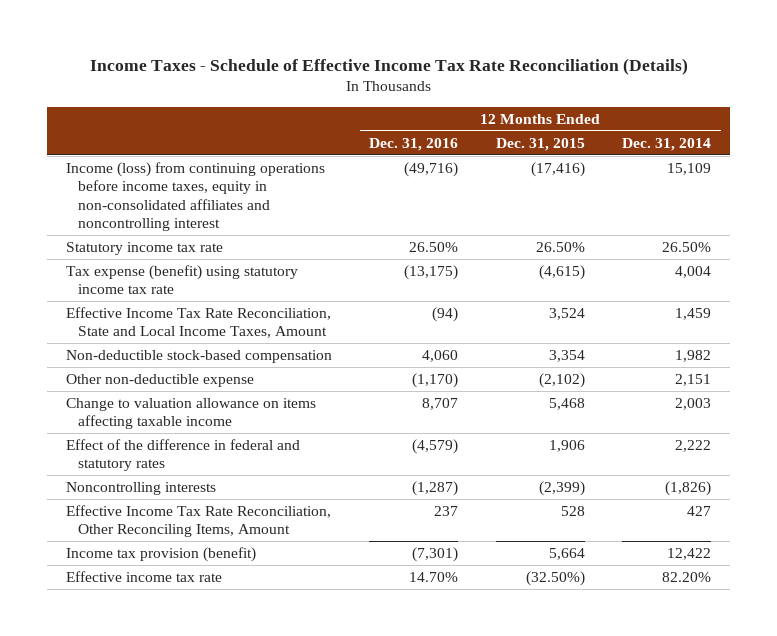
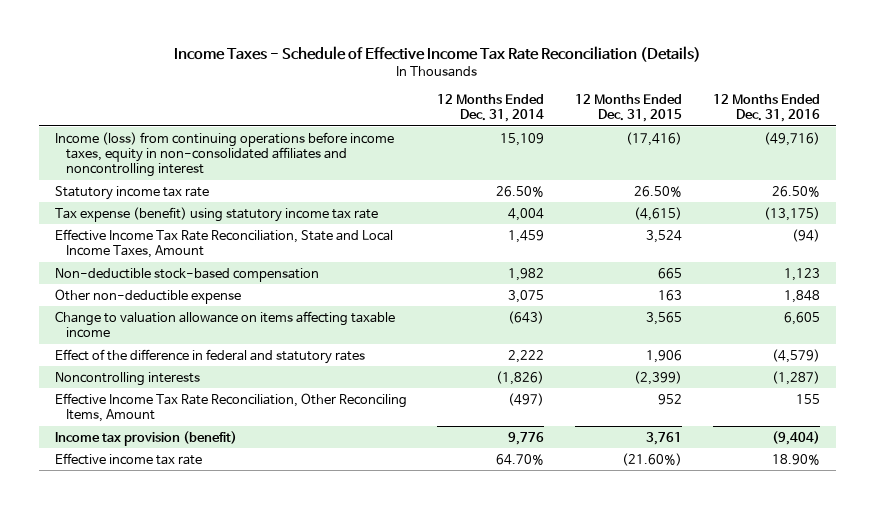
[422,350,459,363] 4,060 -> [784,267,821,281] 1,123
[548,350,585,363] 3,354 -> [658,267,683,279] 665
[412,373,459,389] (1,170) -> [784,289,821,303] 1,848
[538,373,585,389] (2,102) -> [658,289,683,301] 163
[675,374,712,387] 2,151 -> [508,289,545,303] 3,075
[422,398,459,411] 8,707 -> [784,311,821,325] 6,605
[548,398,585,411] 5,468 -> [646,311,683,325] 3,565
[675,398,712,411] 2,003 -> [508,310,545,324] (643)
[434,506,459,517] 237 -> [796,393,821,404] 155
[560,506,585,517] 528 -> [658,393,683,405] 952
[687,506,712,517] 427 -> [508,392,545,406] (497)
[412,547,459,563] (7,301) -> [772,430,821,445] (9,404)
[548,548,585,561] 5,664 -> [646,431,683,445] 3,761
[667,548,712,561] 12,422 -> [508,431,545,445] 9,776
[409,572,459,583] 14.70% -> [772,453,821,465] 18.90%
[525,571,585,587] (32.50%) -> [622,452,683,466] (21.60%)
[662,572,712,583] 82.20% -> [496,453,545,465] 64.70%

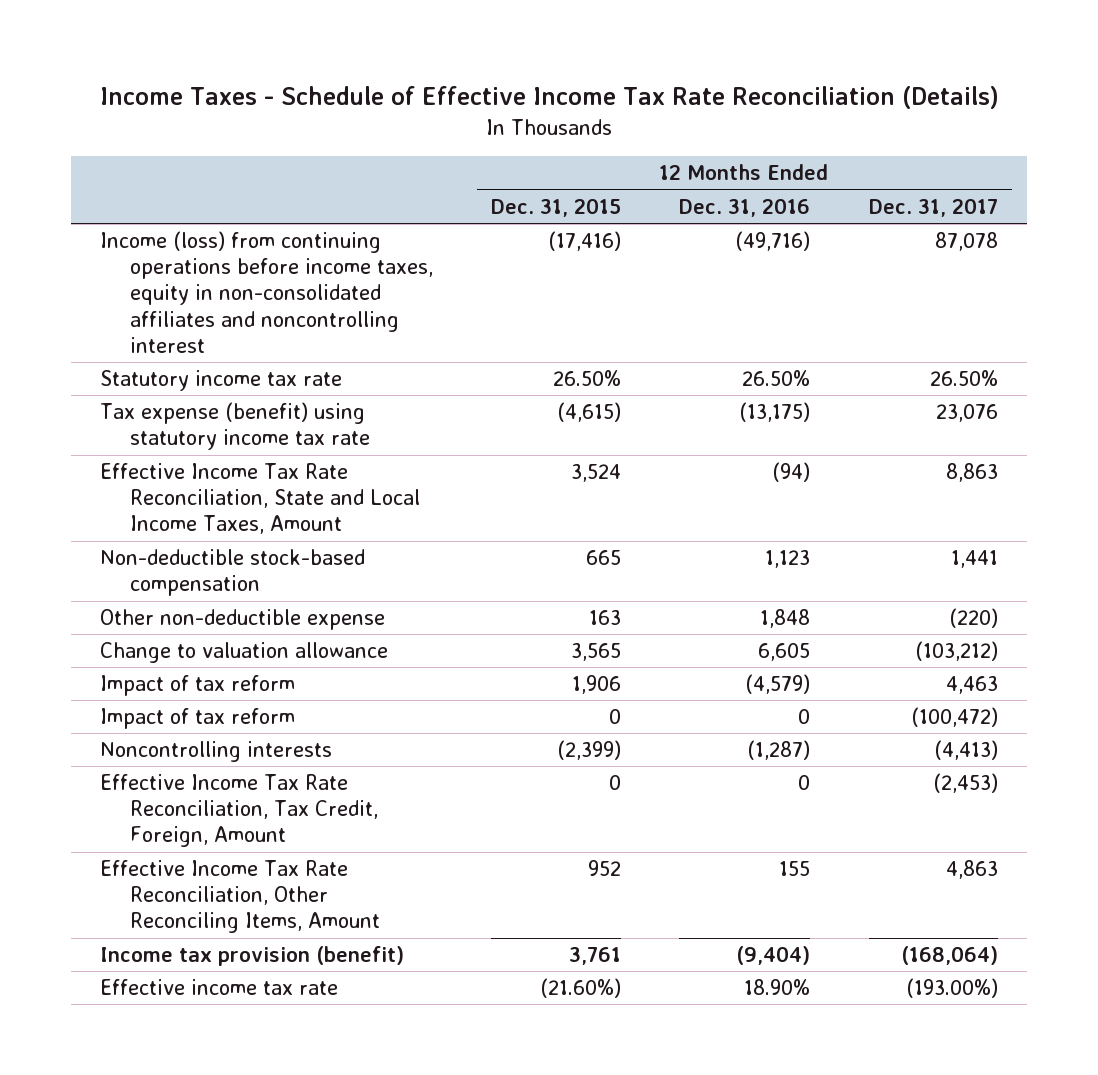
[437,93,545,123] 12 Months Ended Dec. 31, 2014 -> none
none -> [868,197,998,217] Dec. 31, 2017
[54,310,395,338] Change to valuation allowance on items affecting taxable income -> [100,642,389,664] Change to valuation allowance
[54,348,365,364] Effect of the difference in federal and statutory rates -> [100,675,296,697] Impact of tax reform
none -> [100,708,296,730] Impact of tax reform
none -> [100,774,379,848] Effective Income Tax Rate Reconciliation, Tax Credit, Foreign, Amount

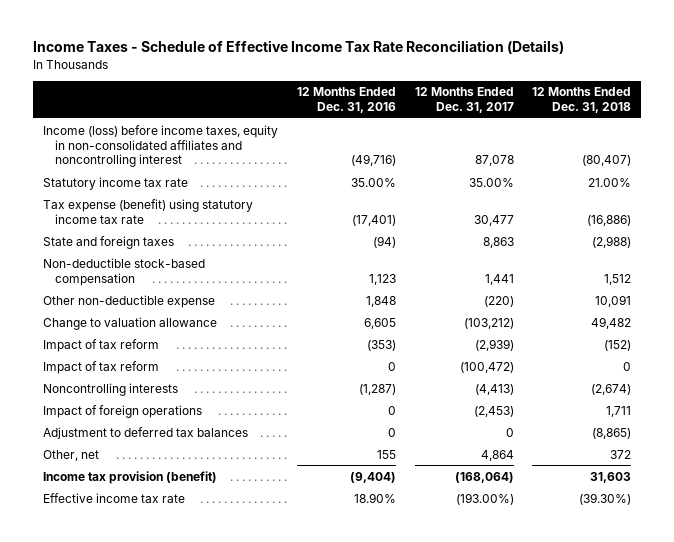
[491,197,622,217] Dec. 31, 2015 -> none
none -> [532,87,632,114] 12 Months Ended Dec. 31, 2018
[100,231,434,353] Income (loss) from continuing operations before income taxes, equity in non-consolidated affiliates and noncontrolling interest -> [42,124,278,168] Income (loss) before income taxes, equity in non-consolidated affiliates and noncontrolling interest
[742,370,811,387] 26.50% -> [350,177,396,187] 35.00%
[929,370,998,387] 26.50% -> [468,177,514,187] 35.00%
[739,402,811,423] (13,175) -> [351,214,396,226] (17,401)
[935,404,998,423] 23,076 -> [473,214,514,226] 30,477
[100,463,421,535] Effective Income Tax Rate Reconciliation, State and Local Income Taxes, Amount -> [42,235,174,249] State and foreign taxes
[745,674,811,695] (4,579) -> [366,339,396,351] (353)
[945,676,998,695] 4,463 -> [474,338,514,351] (2,939)
[100,860,381,934] Effective Income Tax Rate Reconciliation, Other Reconciling Items, Amount -> none
[100,774,379,848] Effective Income Tax Rate Reconciliation, Tax Credit, Foreign, Amount -> [42,404,202,418] Impact of foreign operations
none -> [42,426,248,439] Adjustment to deferred tax balances
none -> [42,449,99,461] Other, net

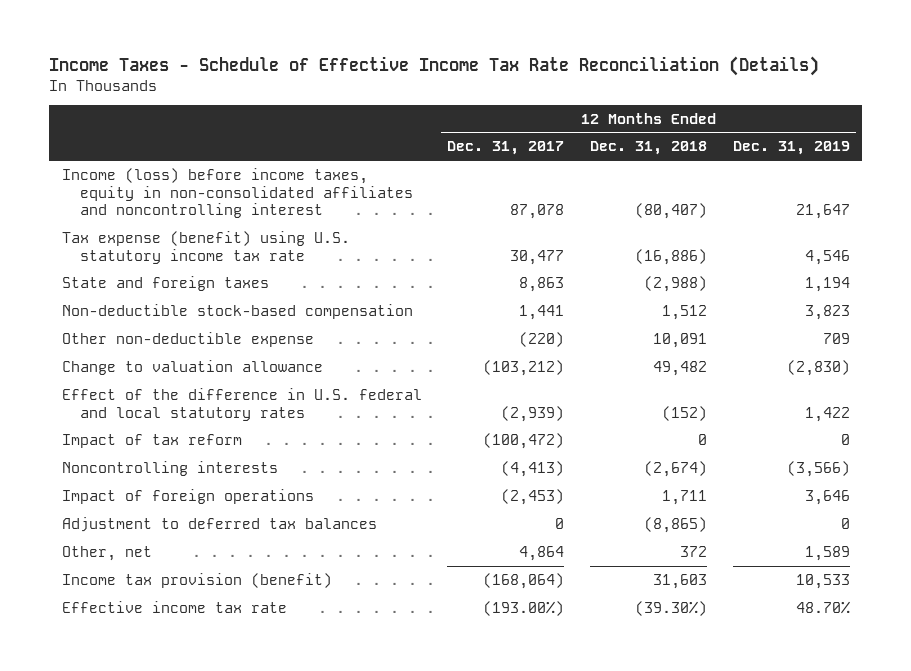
[296,87,396,114] 12 Months Ended Dec. 31, 2016 -> none
none -> [732,141,850,156] Dec. 31, 2019
[42,176,188,190] Statutory income tax rate -> none
[42,198,253,224] Tax expense (benefit) using statutory income tax rate -> [61,230,350,264] Tax expense (benefit) using U.S. statutory income tax rate
[42,338,159,352] Impact of tax reform -> [61,387,422,421] Effect of the difference in U.S. federal and local statutory rates

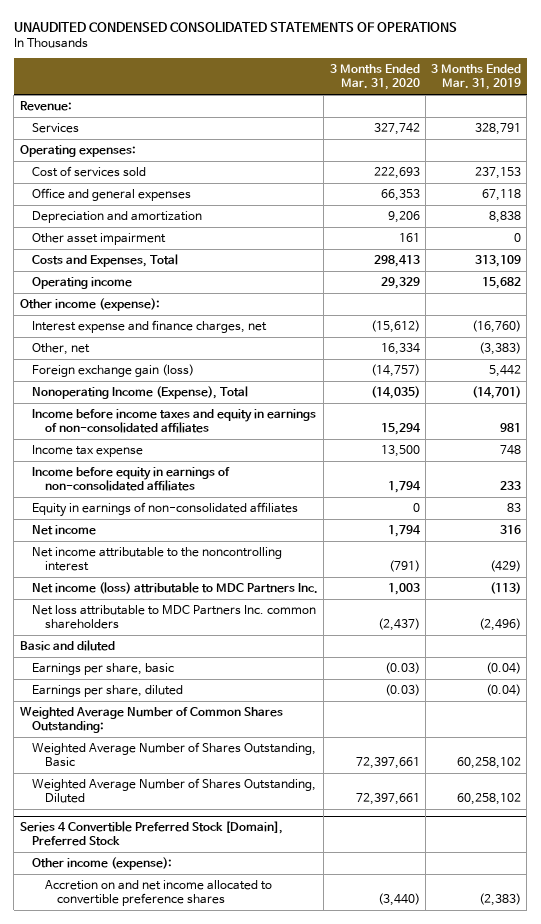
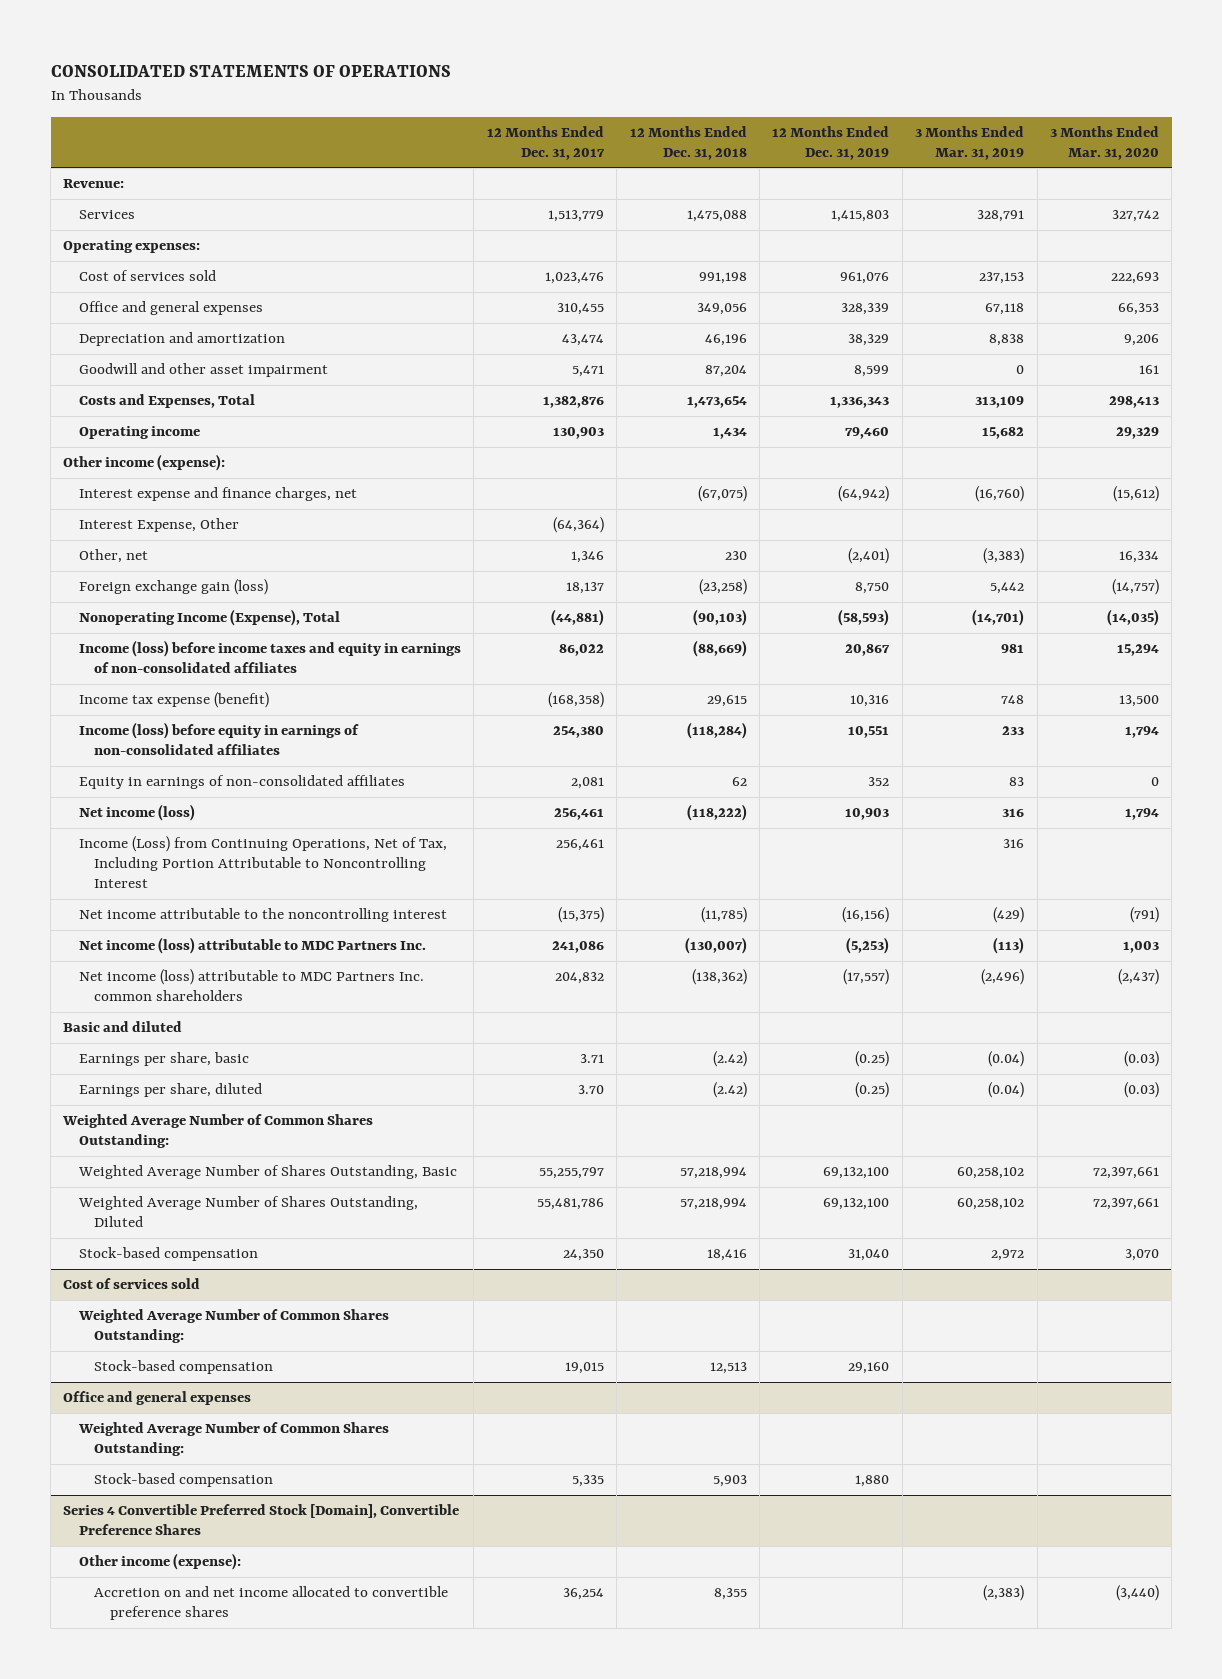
[13,21,457,32] UNAUDITED CONDENSED CONSOLIDATED STATEMENTS OF OPERATIONS -> [50,64,451,77] CONSOLIDATED STATEMENTS OF OPERATIONS
none -> [486,125,605,160] 12 Months Ended Dec. 31, 2017
none -> [629,125,747,160] 12 Months Ended Dec. 31, 2018
none -> [772,125,890,160] 12 Months Ended Dec. 31, 2019
[32,233,167,246] Other asset impairment -> [78,363,328,378] Goodwill and other asset impairment
none -> [78,518,239,533] Interest Expense, Other
[32,409,317,434] Income before income taxes and equity in earnings of non-consolidated affiliates -> [78,640,461,674] Income (loss) before income taxes and equity in earnings of non-consolidated affiliates
[32,445,144,458] Income tax expense -> [78,692,269,709] Income tax expense (benefit)
[32,467,231,492] Income before equity in earnings of non-consolidated affiliates -> [78,722,359,756] Income (loss) before equity in earnings of non-consolidated affiliates
[32,525,97,536] Net income -> [78,804,195,822] Net income (loss)
none -> [78,836,447,889] Income (Loss) from Continuing Operations, Net of Tax, Including Portion Attributable to Noncontrolling Interest
[32,605,317,630] Net loss attributable to MDC Partners Inc. common shareholders -> [78,969,424,1002] Net income (loss) attributable to MDC Partners Inc. common shareholders
none -> [78,1247,258,1262] Stock-based compensation
none -> [63,1278,201,1290] Cost of services sold
none -> [77,1309,389,1344] Weighted Average Number of Common Shares Outstanding:
none -> [94,1360,274,1375] Stock-based compensation
none -> [63,1391,252,1406] Office and general expenses
none -> [77,1422,389,1457] Weighted Average Number of Common Shares Outstanding:
none -> [94,1473,274,1488] Stock-based compensation
[19,821,283,847] Series 4 Convertible Preferred Stock [Domain], Preferred Stock -> [63,1504,460,1536] Series 4 Convertible Preferred Stock [Domain], Convertible Preference Shares

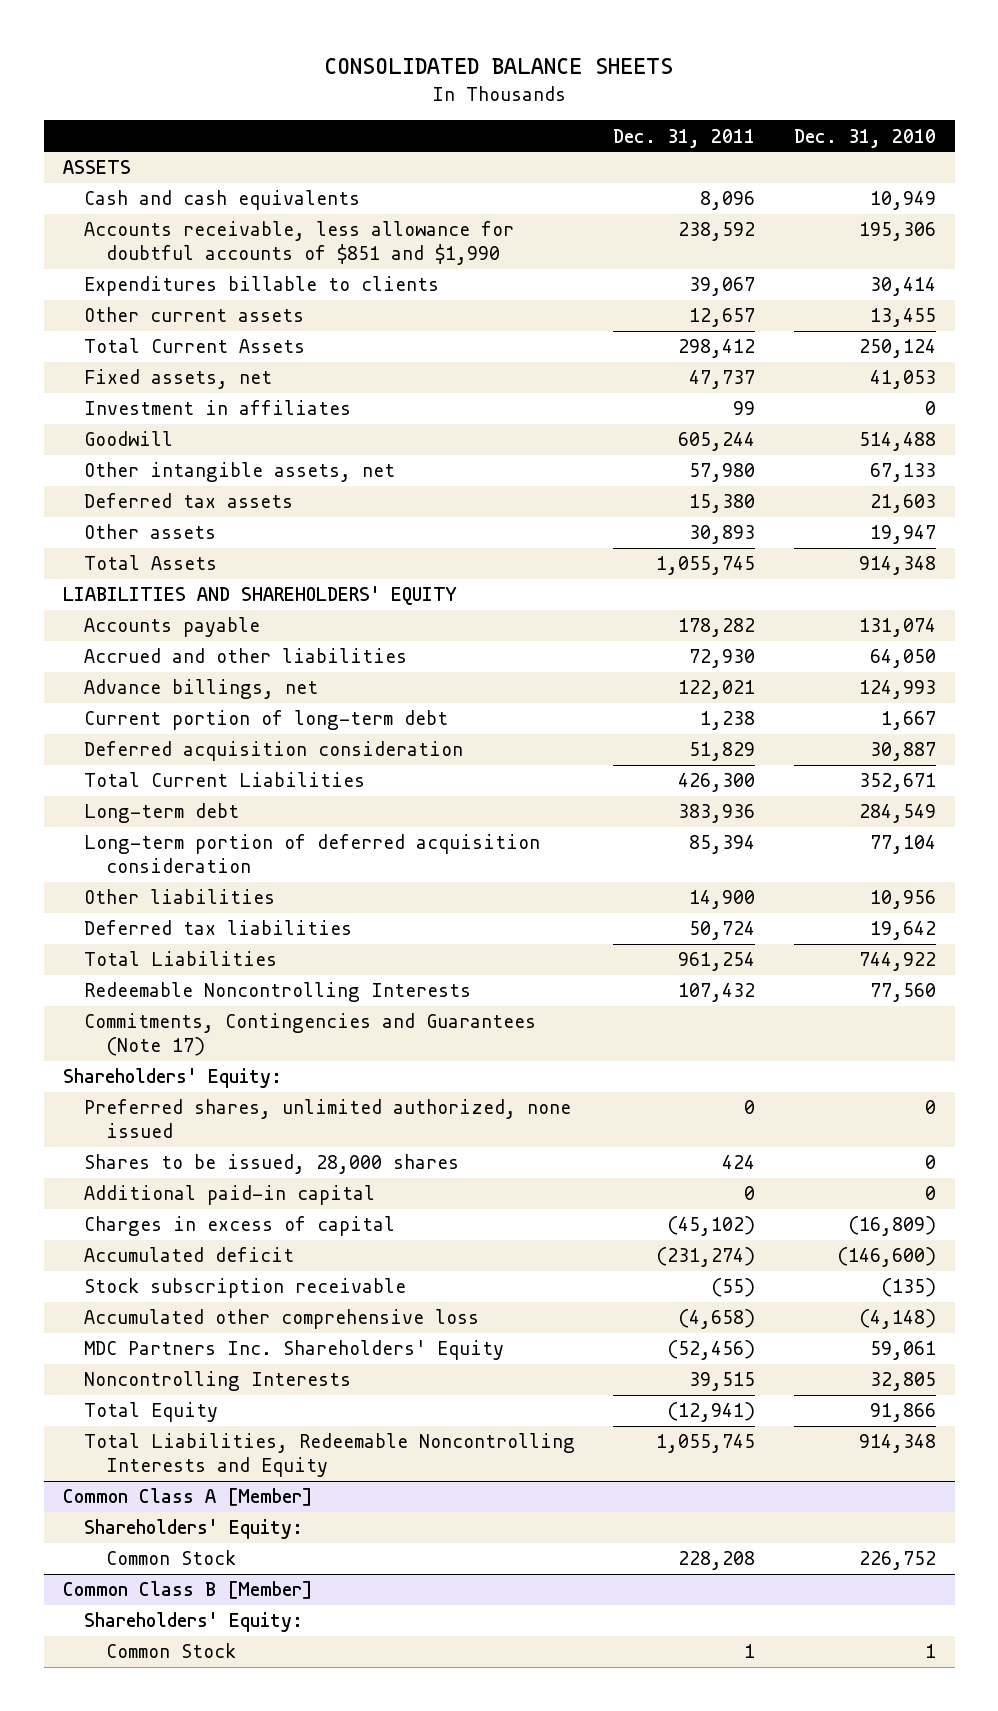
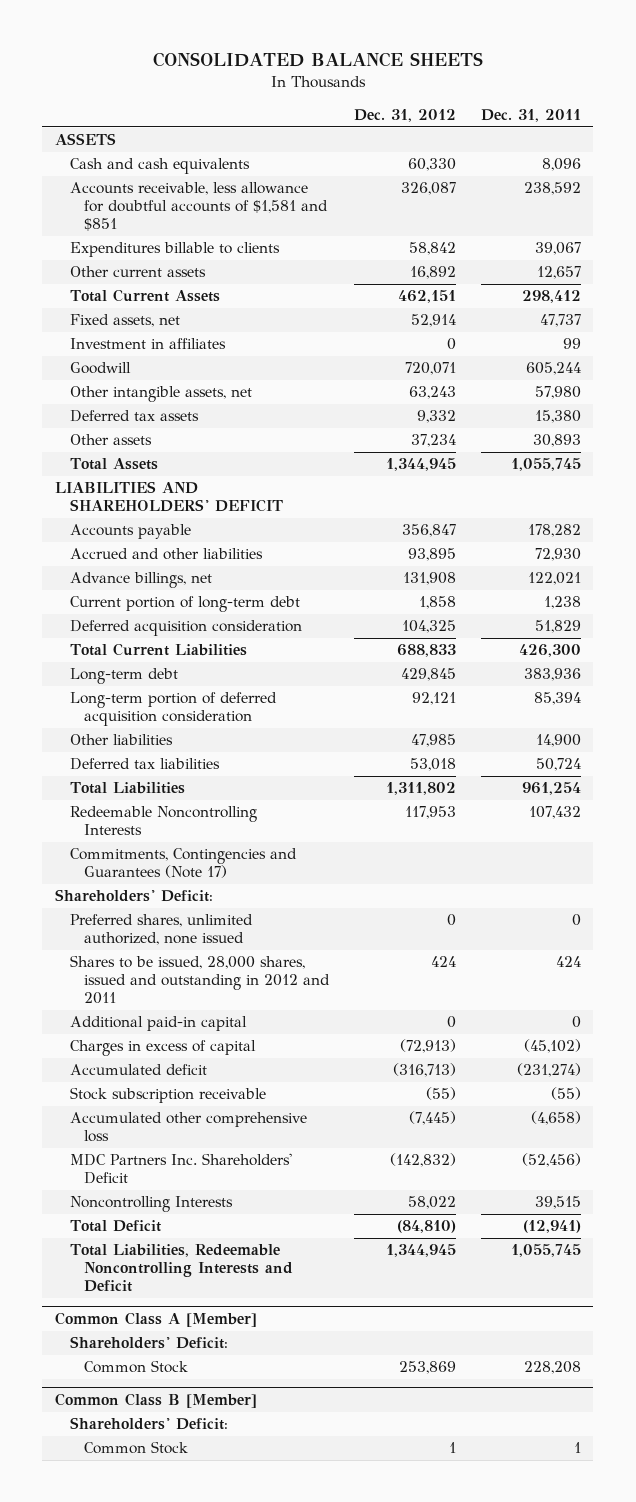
[793,128,936,148] Dec. 31, 2010 -> none
none -> [354,109,457,123] Dec. 31, 2012
[84,221,515,265] Accounts receivable, less allowance for doubtful accounts of $851 and $1,990 -> [69,182,329,232] Accounts receivable, less allowance for doubtful accounts of $1,581 and $851
[62,586,457,606] LIABILITIES AND SHAREHOLDERS' EQUITY -> [54,481,283,513] LIABILITIES AND SHAREHOLDERS' DEFICIT
[62,1068,282,1089] Shareholders' Equity: -> [54,889,213,903] Shareholders' Deficit:
[84,1154,460,1175] Shares to be issued, 28,000 shares -> [69,955,331,1005] Shares to be issued, 28,000 shares, issued and outstanding in 2012 and 2011
[84,1340,505,1361] MDC Partners Inc. Shareholders' Equity -> [69,1153,292,1185] MDC Partners Inc. Shareholders' Deficit
[84,1402,219,1423] Total Equity -> [69,1220,161,1233] Total Deficit
[84,1433,576,1477] Total Liabilities, Redeemable Noncontrolling Interests and Equity -> [69,1244,294,1293] Total Liabilities, Redeemable Noncontrolling Interests and Deficit
[84,1519,304,1540] Shareholders' Equity: -> [69,1336,228,1350] Shareholders' Deficit:
[84,1612,304,1633] Shareholders' Equity: -> [69,1417,228,1431] Shareholders' Deficit:

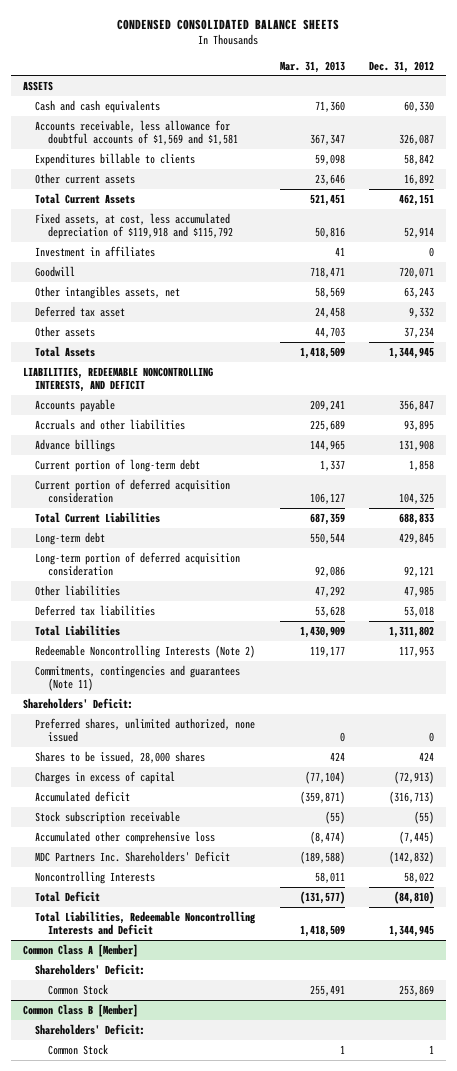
[152,52,483,68] CONSOLIDATED BALANCE SHEETS -> [117,18,340,30] CONDENSED CONSOLIDATED BALANCE SHEETS
[480,109,581,123] Dec. 31, 2011 -> none
none -> [279,60,345,73] Mar. 31, 2013
[69,182,329,232] Accounts receivable, less allowance for doubtful accounts of $1,581 and $851 -> [35,119,238,146] Accounts receivable, less allowance for doubtful accounts of $1,569 and $1,581
[69,314,180,328] Fixed assets, net -> [35,212,233,240] Fixed assets, at cost, less accumulated depreciation of $119,918 and $115,792
[69,386,252,403] Other intangible assets, net -> [35,285,181,299] Other intangibles assets, net
[69,410,199,423] Deferred tax assets -> [35,305,126,317] Deferred tax asset
[54,481,283,513] LIABILITIES AND SHAREHOLDERS' DEFICIT -> [23,366,214,393] LIABILITIES, REDEEMABLE NONCONTROLLING INTERESTS, AND DEFICIT
[69,548,263,561] Accrued and other liabilities -> [35,418,186,430] Accruals and other liabilities
[69,572,212,589] Advance billings, net -> [35,438,116,452] Advance billings
[69,620,302,637] Deferred acquisition consideration -> [35,478,231,504] Current portion of deferred acquisition consideration
[69,806,257,836] Redeemable Noncontrolling Interests -> [35,644,256,658] Redeemable Noncontrolling Interests (Note 2)
[69,848,297,879] Commitments, Contingencies and Guarantees (Note 17) -> [35,664,241,692] Commitments, contingencies and guarantees (Note 11)
[69,1016,247,1032] Additional paid-in capital -> none
[69,955,331,1005] Shares to be issued, 28,000 shares, issued and outstanding in 2012 and 2011 -> [35,750,206,763] Shares to be issued, 28,000 shares

